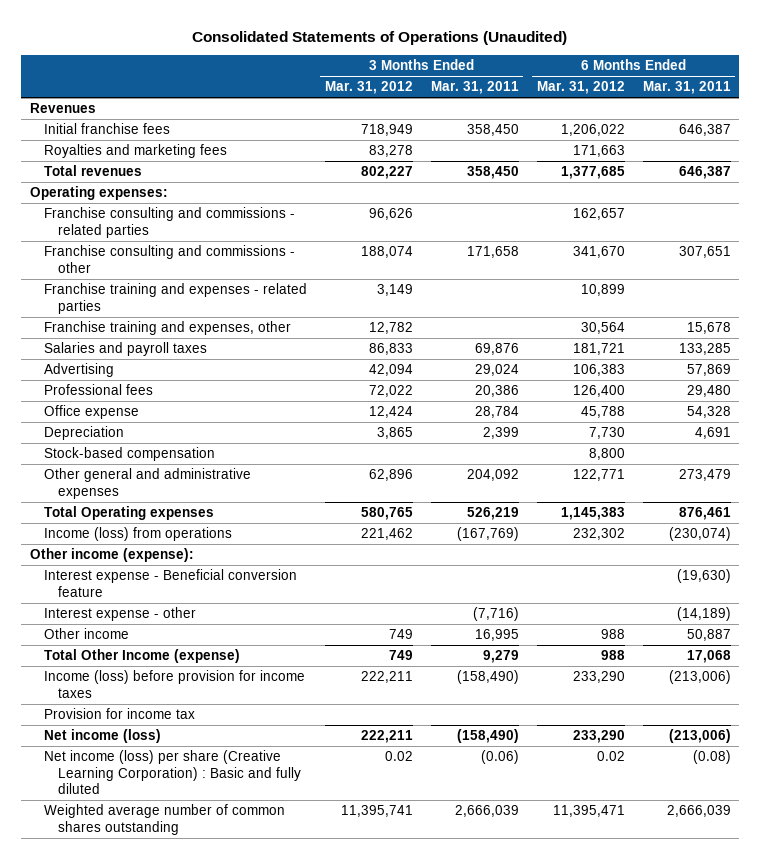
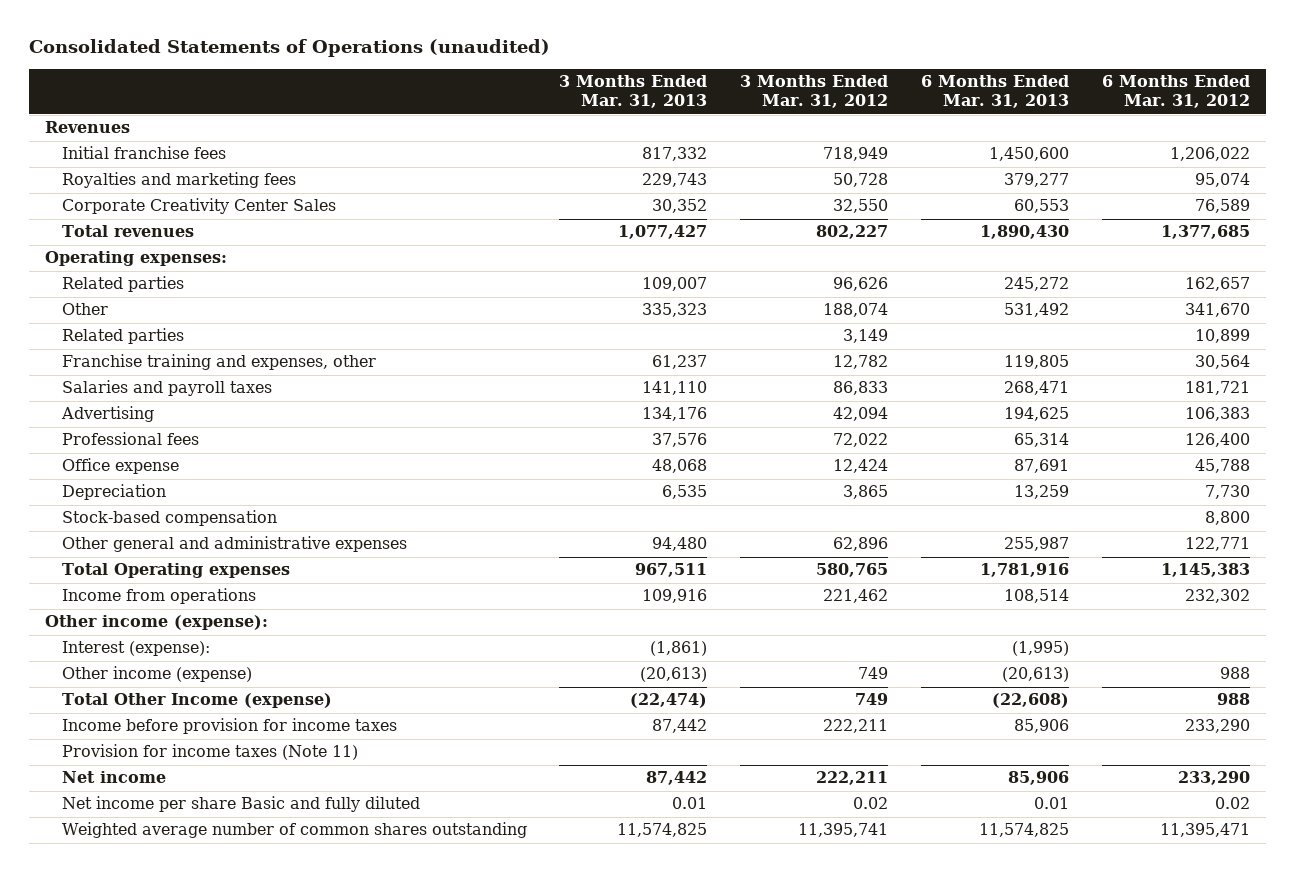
[192,30,568,45] Consolidated Statements of Operations (Unaudited) -> [29,39,551,58] Consolidated Statements of Operations (unaudited)
[430,81,519,95] Mar. 31, 2011 -> none
[642,81,731,95] Mar. 31, 2011 -> none
none -> [559,75,708,109] 3 Months Ended Mar. 31, 2013
none -> [921,75,1070,109] 6 Months Ended Mar. 31, 2013
[368,145,413,158] 83,278 -> [833,173,889,188] 50,728
[572,145,625,158] 171,663 -> [1194,173,1250,188] 95,074
none -> [61,198,336,215] Corporate Creativity Center Sales
[44,207,296,238] Franchise consulting and commissions - related parties -> [61,276,184,293] Related parties
[44,245,296,273] Franchise consulting and commissions - other -> [61,303,108,316] Other
[44,283,308,314] Franchise training and expenses - related parties -> [61,328,184,345] Related parties
[44,527,233,542] Income (loss) from operations -> [61,588,256,605] Income from operations
[44,569,298,597] Interest expense - Beneficial conversion feature -> none
[44,607,197,622] Interest expense - other -> [61,641,210,657] Interest (expense):
[44,628,130,640] Other income -> [61,666,252,683] Other income (expense)
[44,670,306,698] Income (loss) before provision for income taxes -> [61,718,397,735] Income before provision for income taxes
[44,708,196,720] Provision for income tax -> [61,744,358,761] Provision for income taxes (Note 11)
[44,729,162,744] Net income (loss) -> [61,771,166,784] Net income
[44,750,302,795] Net income (loss) per share (Creative Learning Corporation) : Basic and fully diluted -> [61,796,420,813] Net income per share Basic and fully diluted

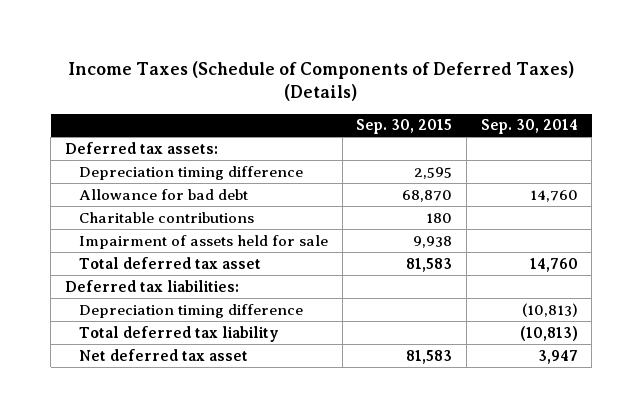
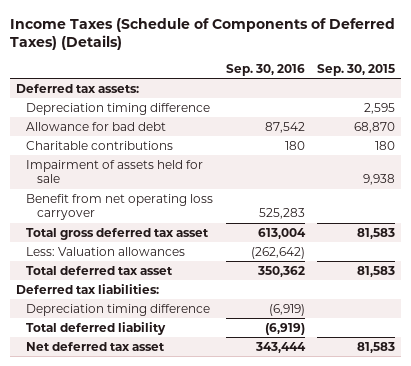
[480,119,578,135] Sep. 30, 2014 -> none
none -> [225,64,305,77] Sep. 30, 2016
none -> [26,193,214,221] Benefit from net operating loss carryover
none -> [26,227,210,240] Total gross deferred tax asset
none -> [26,246,186,256] Less: Valuation allowances
[79,325,280,342] Total deferred tax liability -> [26,321,167,335] Total deferred liability

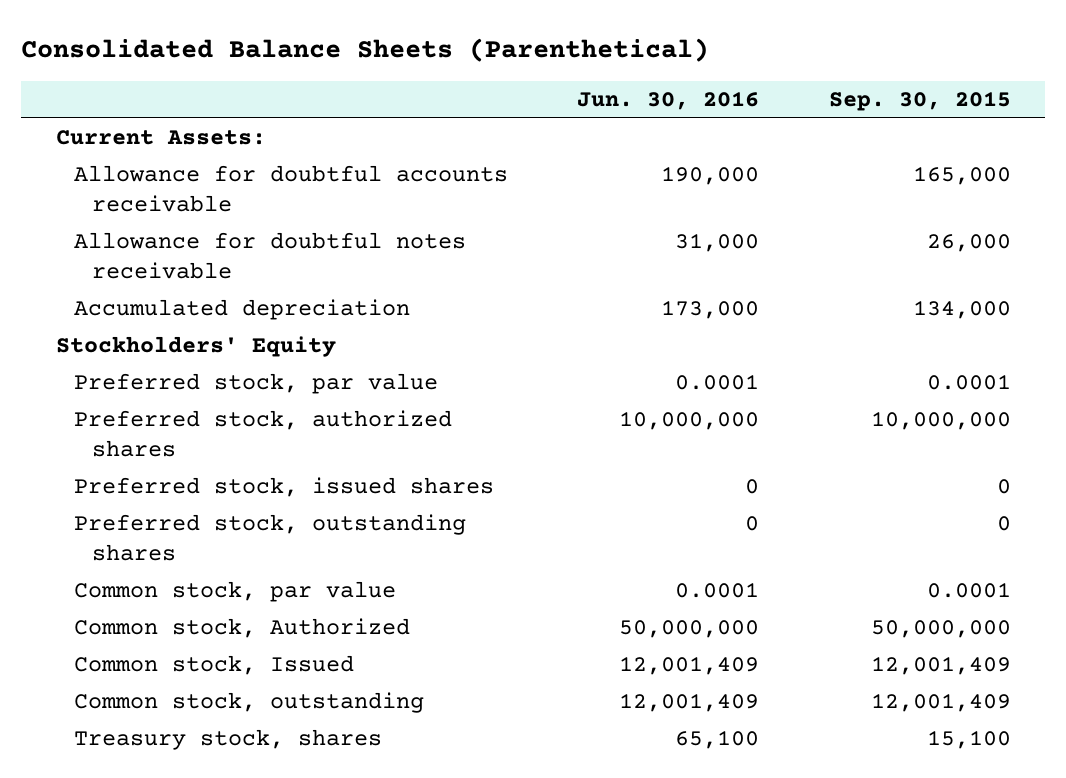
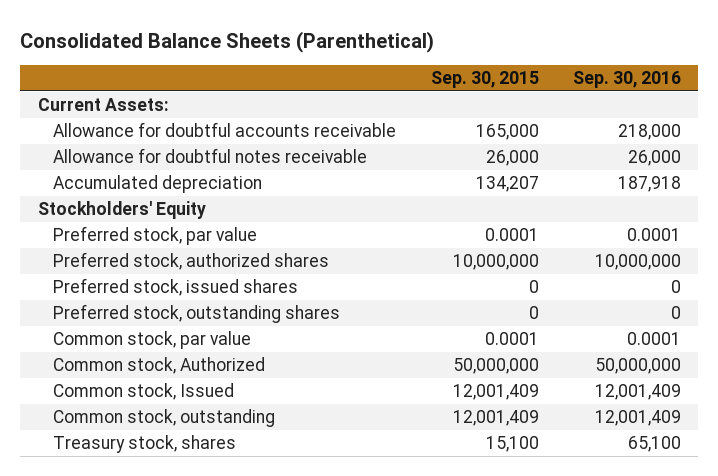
[577,91,760,111] Jun. 30, 2016 -> none
none -> [572,71,681,89] Sep. 30, 2016
[912,300,1011,320] 134,000 -> [475,176,539,193] 134,207

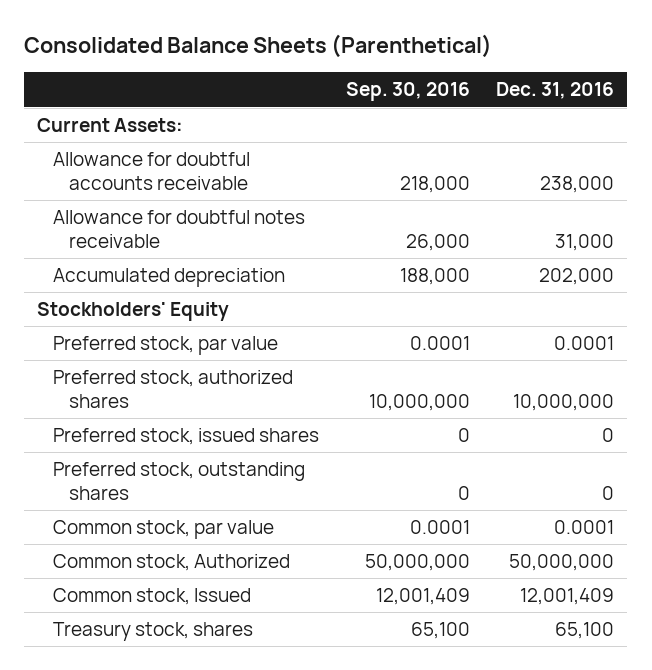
[430,71,539,89] Sep. 30, 2015 -> none
none -> [496,82,615,100] Dec. 31, 2016
[617,176,681,193] 187,918 -> [399,268,470,286] 188,000
[53,409,276,428] Common stock, outstanding -> none

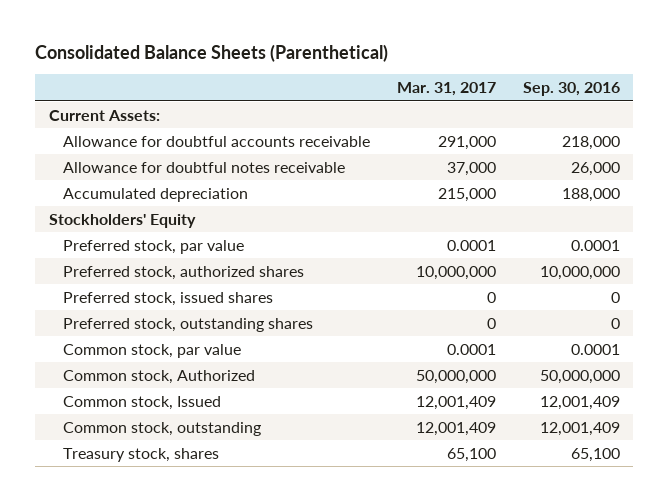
[496,82,615,100] Dec. 31, 2016 -> none
none -> [396,82,496,97] Mar. 31, 2017
none -> [63,421,262,436] Common stock, outstanding

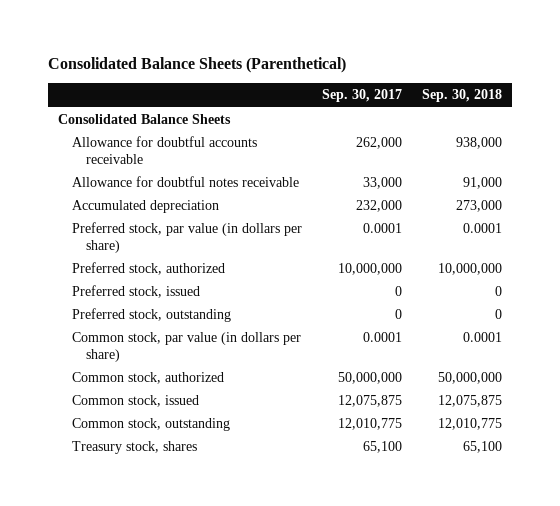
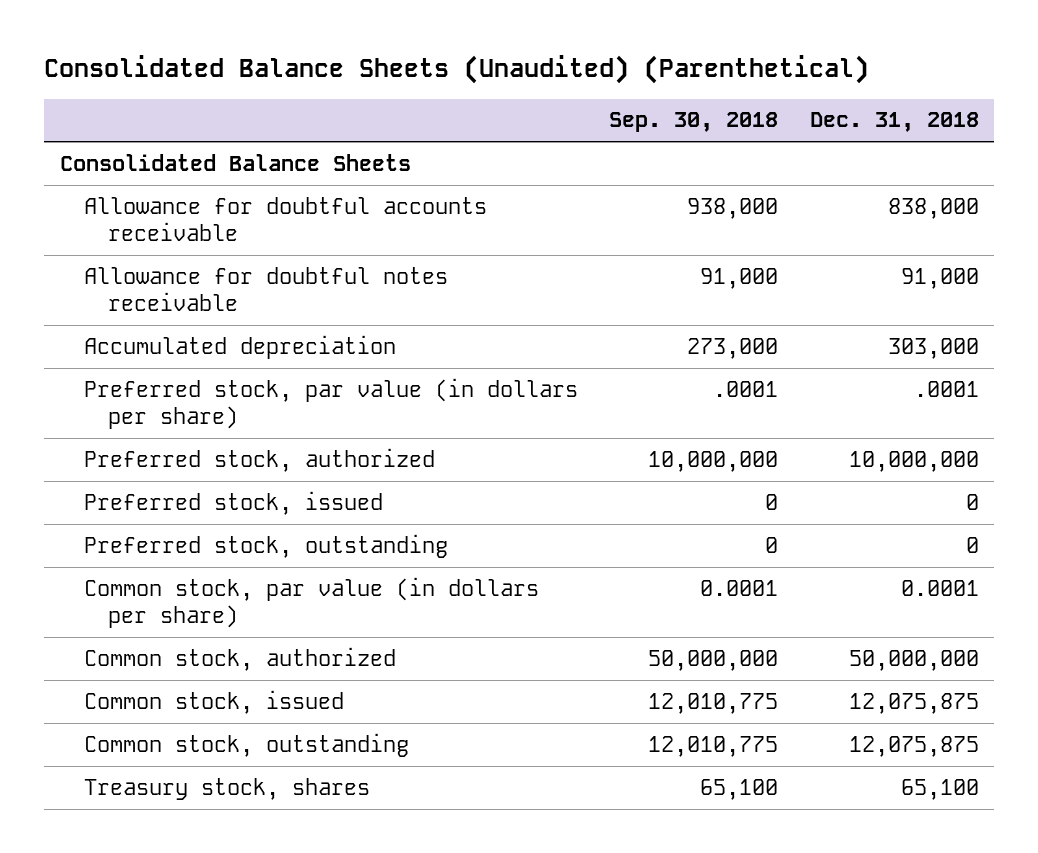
[47,57,346,74] Consolidated Balance Sheets (Parenthetical) -> [43,55,869,85] Consolidated Balance Sheets (Unaudited) (Parenthetical)
[322,89,403,103] Sep. 30, 2017 -> none
none -> [809,112,979,133] Dec. 31, 2018
[463,223,503,234] 0.0001 -> [713,380,779,397] .0001
[438,395,503,408] 12,075,875 -> [648,692,779,714] 12,010,775

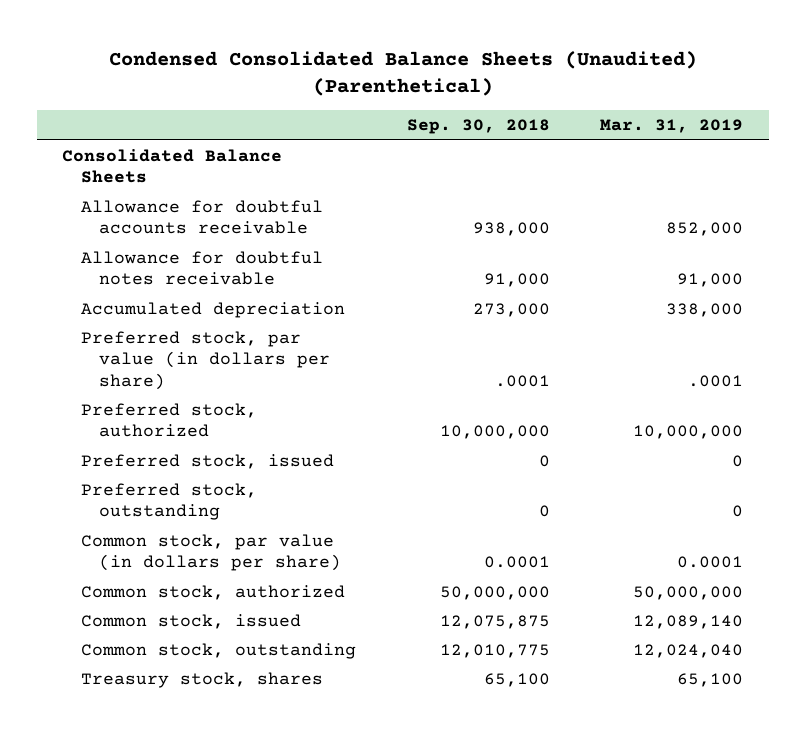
[43,55,869,85] Consolidated Balance Sheets (Unaudited) (Parenthetical) -> [108,50,697,97] Condensed Consolidated Balance Sheets (Unaudited) (Parenthetical)
[809,112,979,133] Dec. 31, 2018 -> none
none -> [600,119,744,134] Mar. 31, 2019
[648,692,779,714] 12,010,775 -> [439,614,550,629] 12,075,875

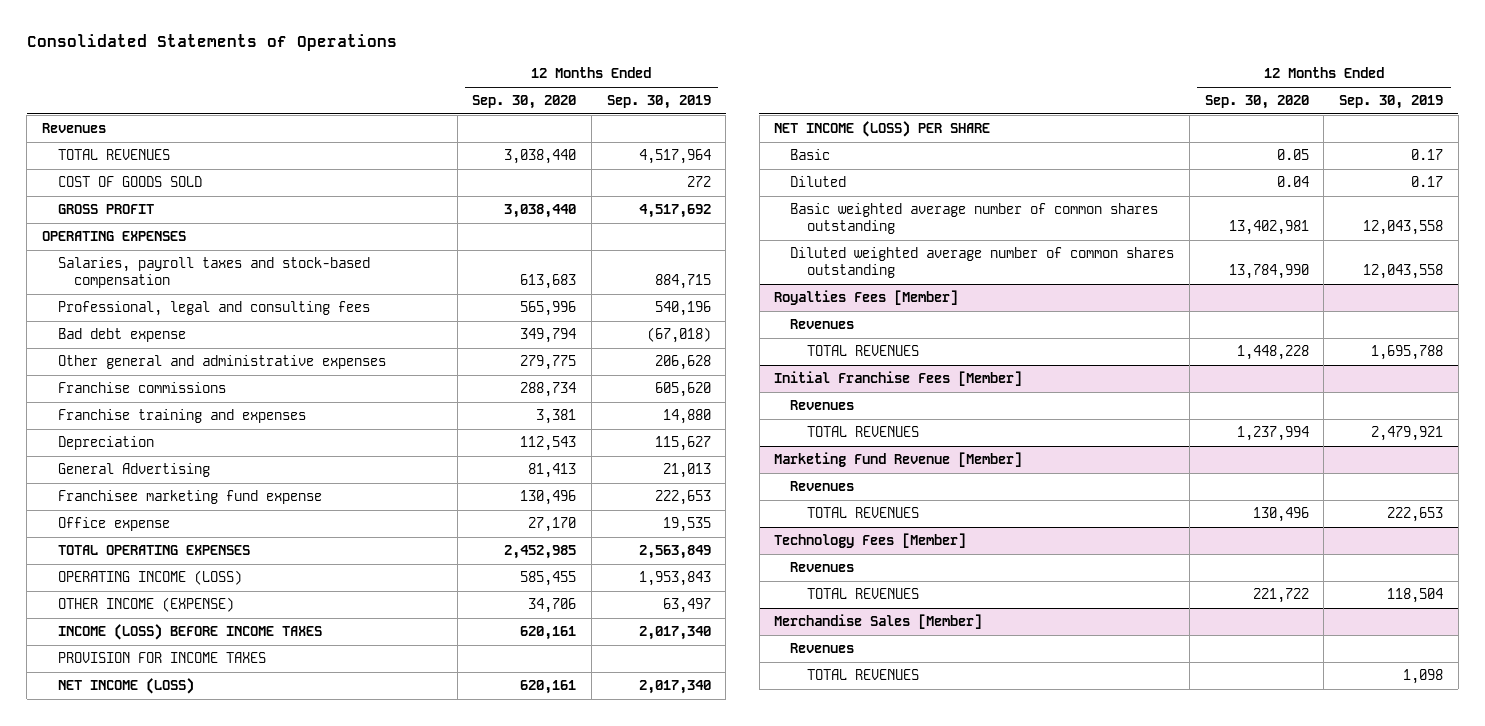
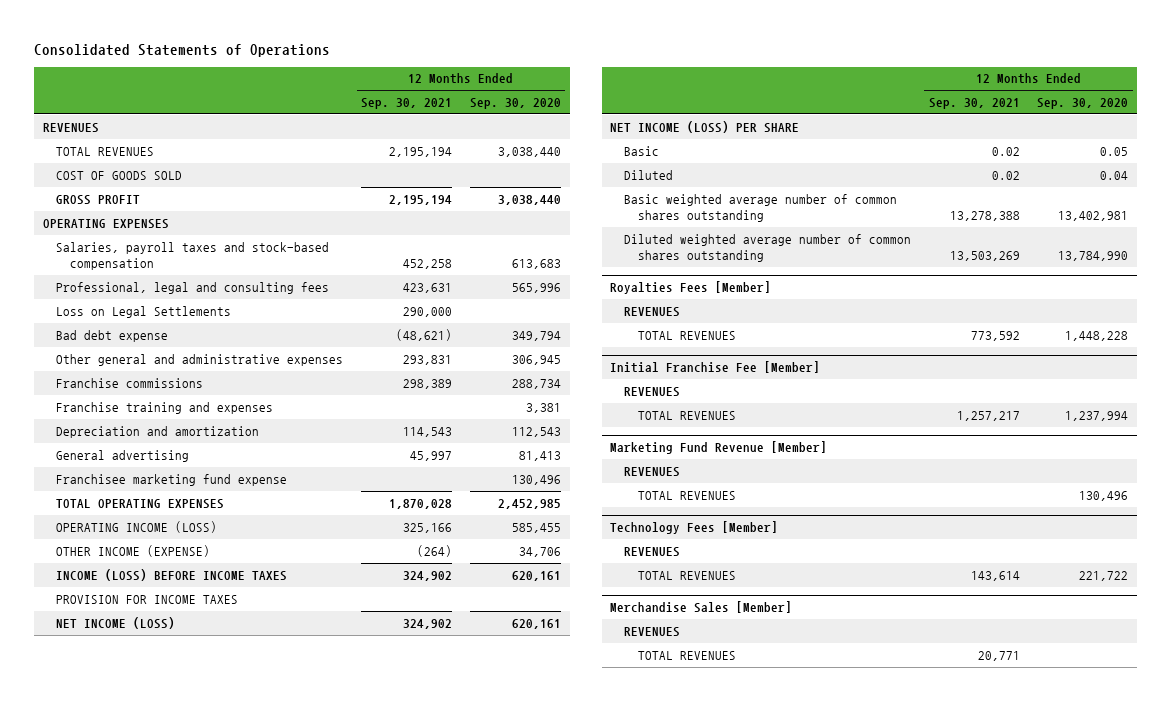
[606,95,711,110] Sep. 30, 2019 -> none
none -> [361,97,453,109] Sep. 30, 2021
[41,122,106,133] Revenues -> [42,122,99,133] REVENUES
none -> [56,305,232,318] Loss on Legal Settlements
[520,354,577,370] 279,775 -> [511,354,561,365] 306,945
[57,435,154,450] Depreciation -> [56,425,260,438] Depreciation and amortization
[57,462,210,477] General Advertising -> [56,449,190,462] General advertising
[57,516,170,531] Office expense -> none
[790,318,855,329] Revenues -> [623,306,680,317] REVENUES
[774,370,1023,386] Initial Franchise Fees [Member] -> [610,361,821,374] Initial Franchise Fee [Member]
[790,399,855,410] Revenues -> [623,386,680,397] REVENUES
[790,480,855,491] Revenues -> [623,466,680,477] REVENUES
[790,561,855,572] Revenues -> [623,546,680,557] REVENUES
[790,642,855,653] Revenues -> [623,626,680,637] REVENUES

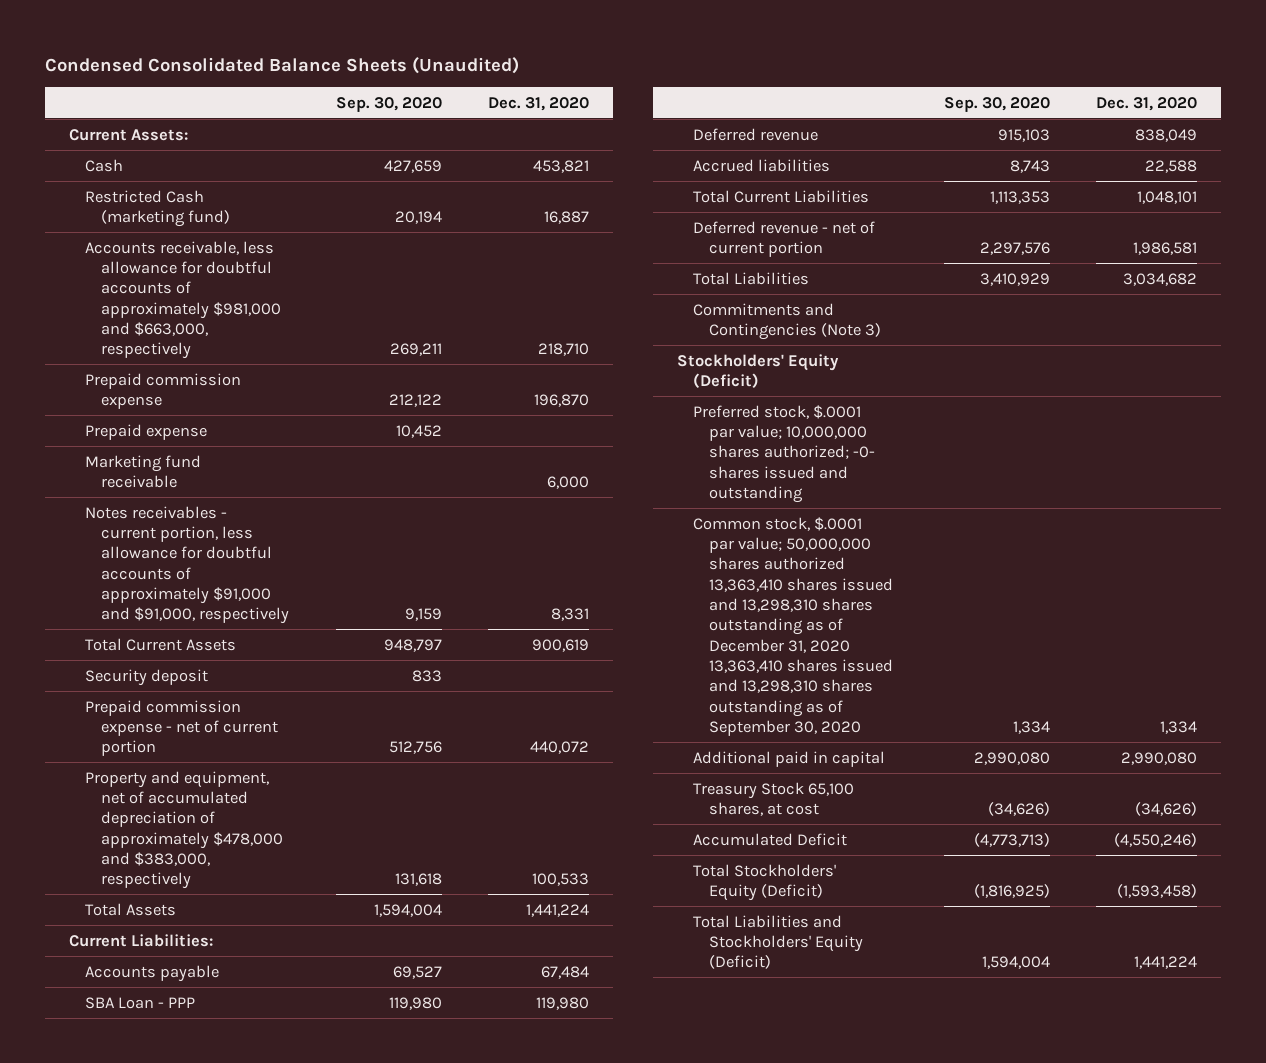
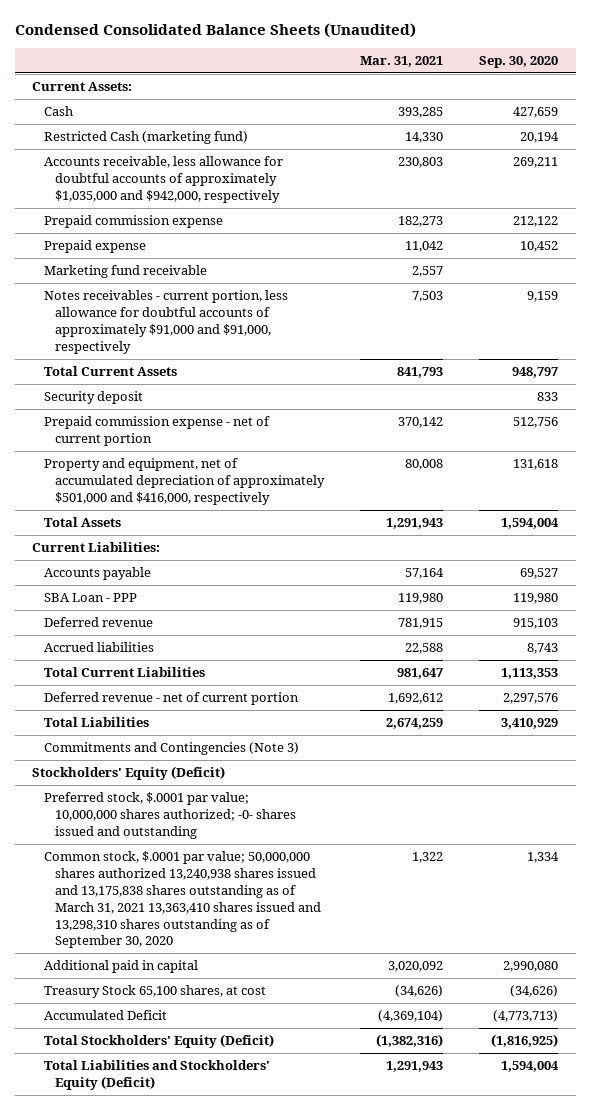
[488,96,590,111] Dec. 31, 2020 -> none
none -> [359,55,443,67] Mar. 31, 2021
[85,240,282,360] Accounts receivable, less allowance for doubtful accounts of approximately $981,000 and $663,000, respectively -> [43,156,283,203] Accounts receivable, less allowance for doubtful accounts of approximately $1,035,000 and $942,000, respectively
[85,770,284,890] Property and equipment, net of accumulated depreciation of approximately $478,000 and $383,000, respectively -> [43,458,326,505] Property and equipment, net of accumulated depreciation of approximately $501,000 and $416,000, respectively
[693,516,894,736] Common stock, $.0001 par value; 50,000,000 shares authorized 13,363,410 shares issued and 13,298,310 shares outstanding as of December 31, 2020 13,363,410 shares issued and 13,298,310 shares outstanding as of September 30, 2020 -> [43,851,322,949] Common stock, $.0001 par value; 50,000,000 shares authorized 13,240,938 shares issued and 13,175,838 shares outstanding as of March 31, 2021 13,363,410 shares issued and 13,298,310 shares outstanding as of September 30, 2020

